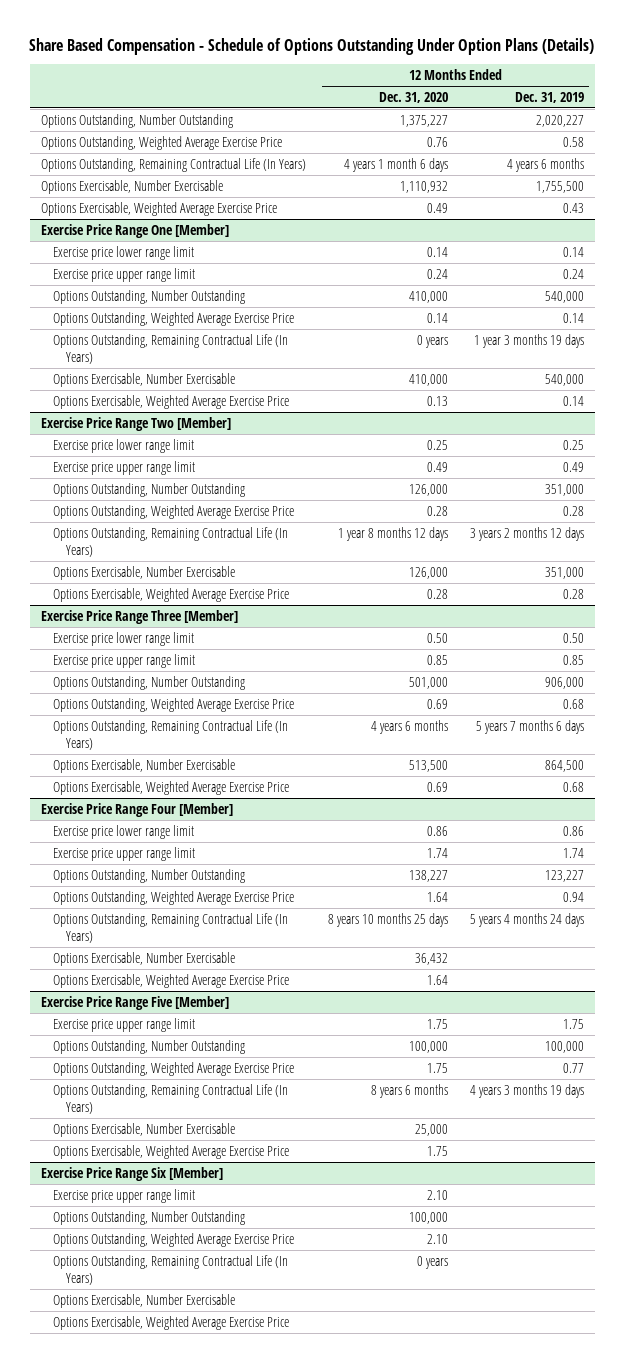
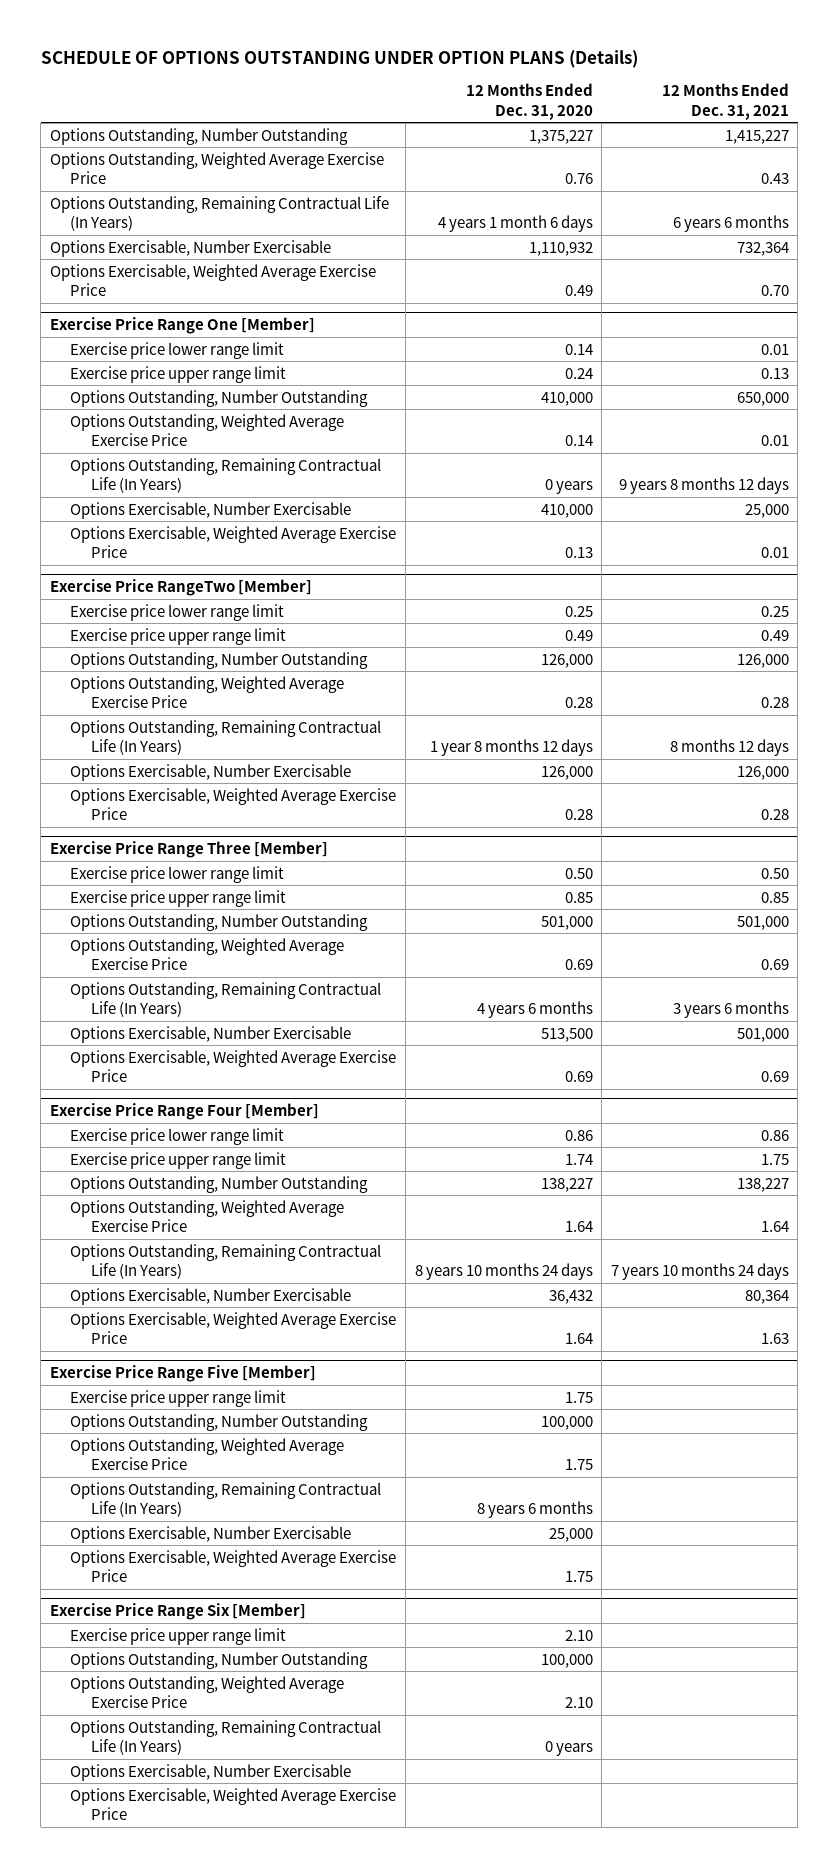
[29,37,595,55] Share Based Compensation - Schedule of Options Outstanding Under Option Plans (Details) -> [40,49,638,68] SCHEDULE OF OPTIONS OUTSTANDING UNDER OPTION PLANS (Details)
[514,91,584,103] Dec. 31, 2019 -> none
none -> [661,83,789,120] 12 Months Ended Dec. 31, 2021
[40,416,231,431] Exercise Price Range Two [Member] -> [49,579,312,597] Exercise Price RangeTwo [Member]
[327,912,448,927] 8 years 10 months 25 days -> [414,1262,593,1280] 8 years 10 months 24 days

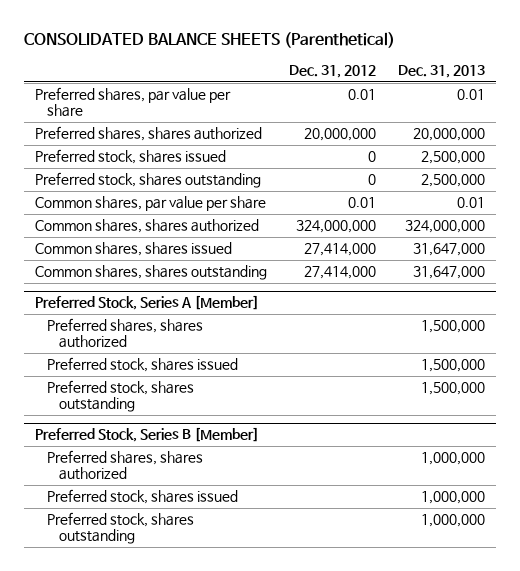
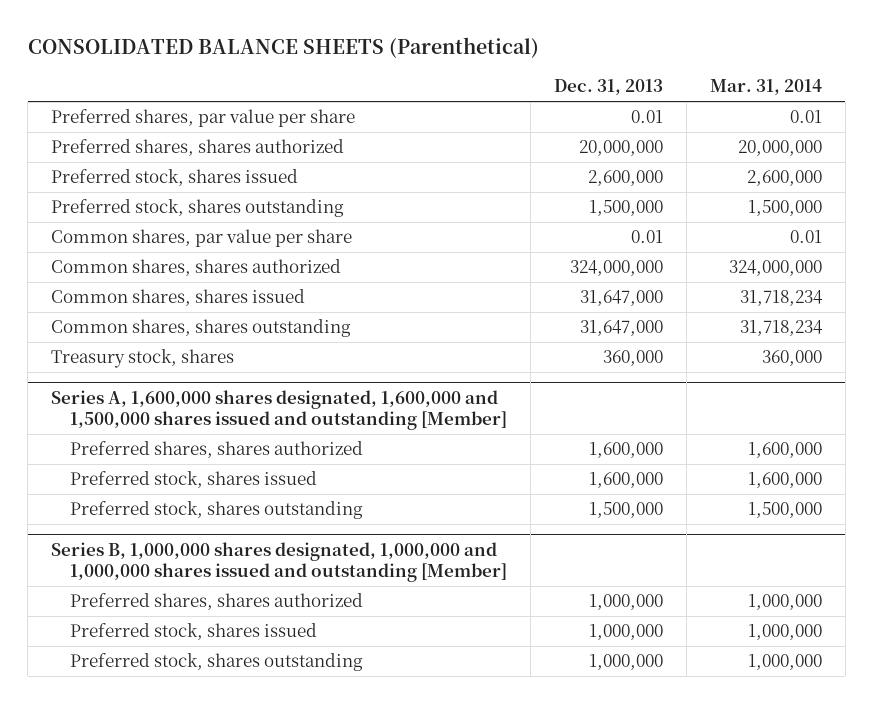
[288,65,376,79] Dec. 31, 2012 -> none
none -> [709,79,822,96] Mar. 31, 2014
[421,151,486,165] 2,500,000 -> [587,170,663,187] 2,600,000
[421,174,486,188] 2,500,000 -> [588,200,663,217] 1,500,000
[34,295,259,311] Preferred Stock, Series A [Member] -> none
none -> [51,349,235,369] Treasury stock, shares
none -> [51,390,507,431] Series A, 1,600,000 shares designated, 1,600,000 and 1,500,000 shares issued and outstanding [Member]
[421,320,486,334] 1,500,000 -> [588,442,663,459] 1,600,000
[421,359,486,373] 1,500,000 -> [588,472,663,489] 1,600,000
[34,427,259,443] Preferred Stock, Series B [Member] -> none
none -> [51,542,507,583] Series B, 1,000,000 shares designated, 1,000,000 and 1,000,000 shares issued and outstanding [Member]

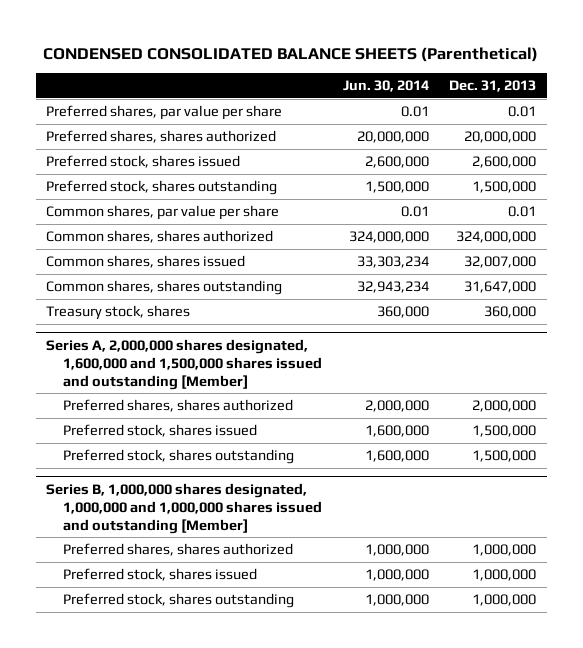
[27,37,539,59] CONSOLIDATED BALANCE SHEETS (Parenthetical) -> [43,46,539,62] CONDENSED CONSOLIDATED BALANCE SHEETS (Parenthetical)
[709,79,822,96] Mar. 31, 2014 -> none
none -> [342,80,429,93] Jun. 30, 2014
[579,290,663,307] 31,647,000 -> [464,256,537,269] 32,007,000
[51,390,507,431] Series A, 1,600,000 shares designated, 1,600,000 and 1,500,000 shares issued and outstanding [Member] -> [46,339,323,390] Series A, 2,000,000 shares designated, 1,600,000 and 1,500,000 shares issued and outstanding [Member]
[588,442,663,459] 1,600,000 -> [472,400,537,413] 2,000,000
[588,472,663,489] 1,600,000 -> [472,425,537,438] 1,500,000

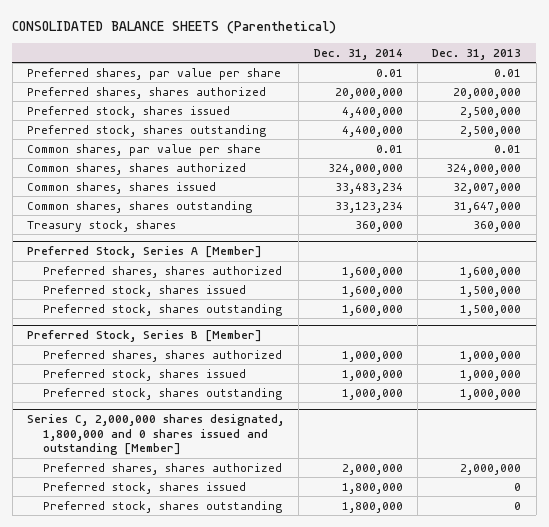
[43,46,539,62] CONDENSED CONSOLIDATED BALANCE SHEETS (Parenthetical) -> [12,20,337,34] CONSOLIDATED BALANCE SHEETS (Parenthetical)
[342,80,429,93] Jun. 30, 2014 -> none
none -> [313,48,403,60] Dec. 31, 2014
[472,156,537,169] 2,600,000 -> [460,106,522,118] 2,500,000
[472,181,537,194] 1,500,000 -> [460,125,522,137] 2,500,000
[46,339,323,390] Series A, 2,000,000 shares designated, 1,600,000 and 1,500,000 shares issued and outstanding [Member] -> none
none -> [27,246,263,259] Preferred Stock, Series A [Member]
[472,400,537,413] 2,000,000 -> [460,266,522,278] 1,600,000
[46,483,323,534] Series B, 1,000,000 shares designated, 1,000,000 and 1,000,000 shares issued and outstanding [Member] -> none
none -> [27,330,263,343] Preferred Stock, Series B [Member]
none -> [27,414,285,456] Series C, 2,000,000 shares designated, 1,800,000 and 0 shares issued and outstanding [Member]
none -> [43,462,283,475] Preferred shares, shares authorized
none -> [43,481,247,494] Preferred stock, shares issued
none -> [43,500,283,513] Preferred stock, shares outstanding

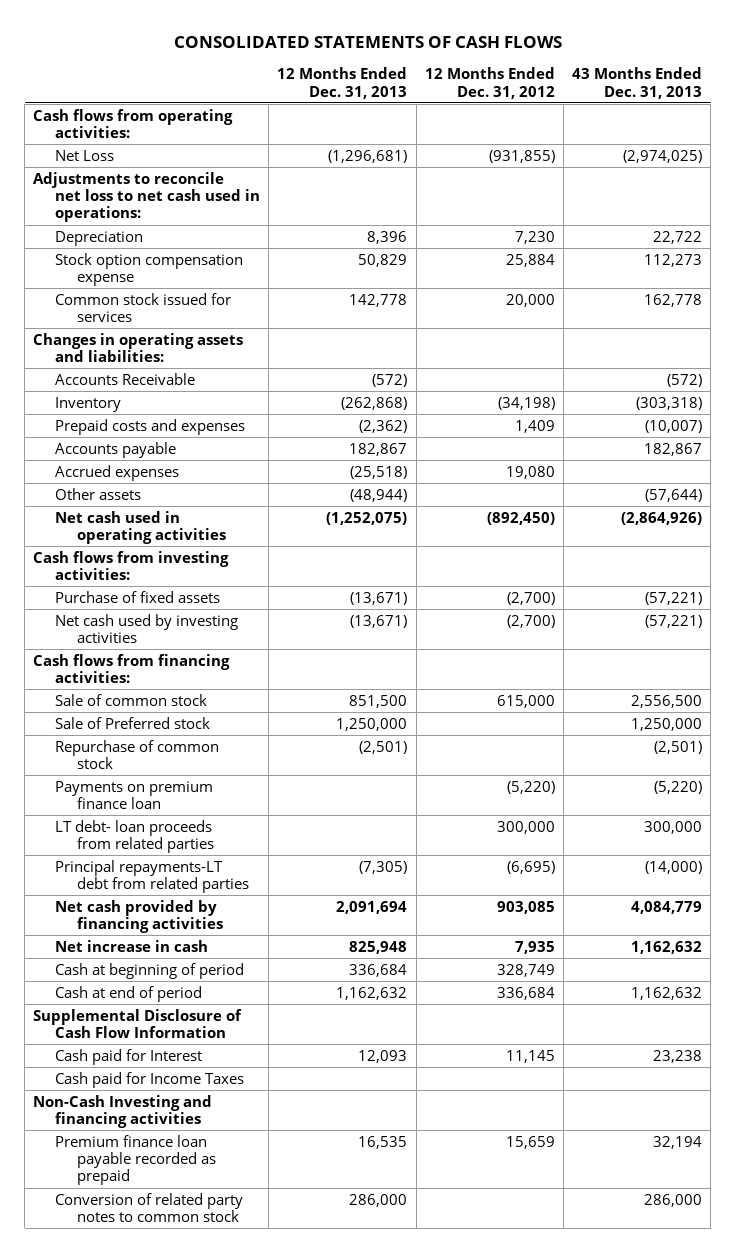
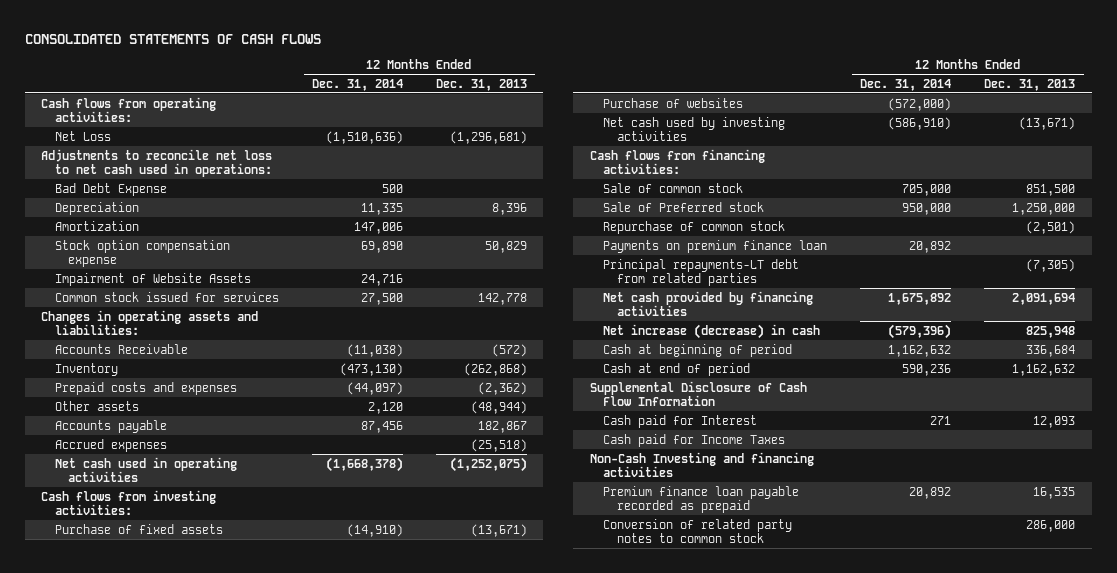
[424,67,555,99] 12 Months Ended Dec. 31, 2012 -> none
[571,67,702,99] 43 Months Ended Dec. 31, 2013 -> none
none -> [311,78,403,91] Dec. 31, 2014
none -> [54,182,167,196] Bad Debt Expense
none -> [54,220,139,231] Amortization
none -> [54,272,251,286] Impairment of Website Assets
[55,487,142,500] Other assets -> [54,400,139,411] Other assets
none -> [603,97,744,108] Purchase of websites
[55,819,214,854] LT debt- loan proceeds from related parties -> none
[55,939,209,952] Net increase in cash -> [603,323,821,339] Net increase (decrease) in cash

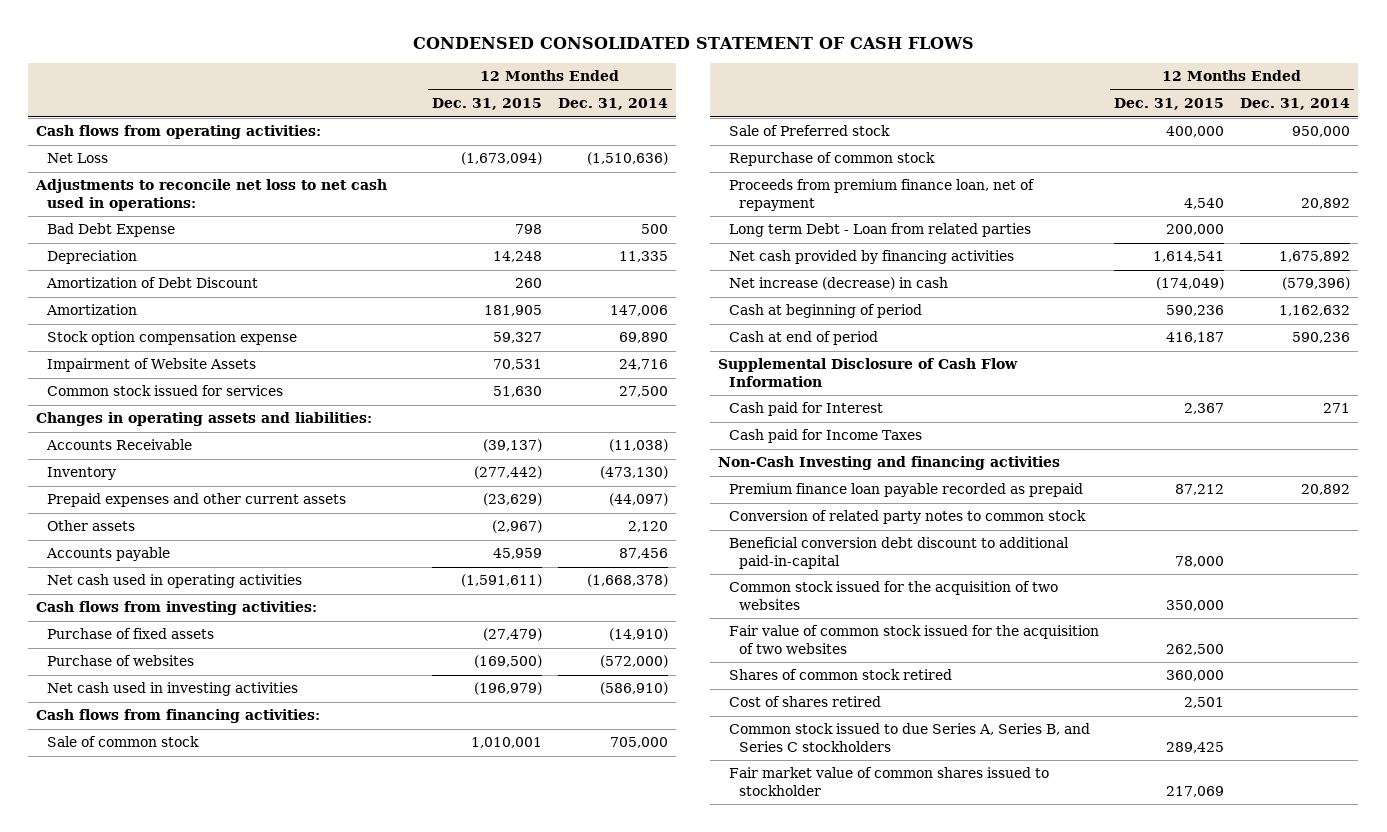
[24,33,321,44] CONSOLIDATED STATEMENTS OF CASH FLOWS -> [413,37,975,50] CONDENSED CONSOLIDATED STATEMENT OF CASH FLOWS
[435,78,527,91] Dec. 31, 2013 -> none
none -> [432,98,543,111] Dec. 31, 2015
none -> [45,277,258,289] Amortization of Debt Discount
[54,381,237,395] Prepaid costs and expenses -> [46,493,346,508] Prepaid expenses and other current assets
[54,438,167,452] Accrued expenses -> none
[603,116,786,142] Net cash used by investing activities -> [46,682,298,697] Net cash used in investing activities
[603,258,800,287] Principal repayments-LT debt from related parties -> none
[603,239,828,253] Payments on premium finance loan -> [728,179,1035,211] Proceeds from premium finance loan, net of repayment
none -> [728,223,1031,238] Long term Debt - Loan from related parties
none -> [728,537,1069,569] Beneficial conversion debt discount to additional paid-in-capital
none -> [728,581,1058,610] Common stock issued for the acquisition of two websites
none -> [728,625,1099,654] Fair value of common stock issued for the acquisition of two websites
none -> [728,669,952,681] Shares of common stock retired
none -> [728,696,881,708] Cost of shares retired
none -> [728,723,1090,752] Common stock issued to due Series A, Series B, and Series C stockholders
none -> [728,767,1049,796] Fair market value of common shares issued to stockholder

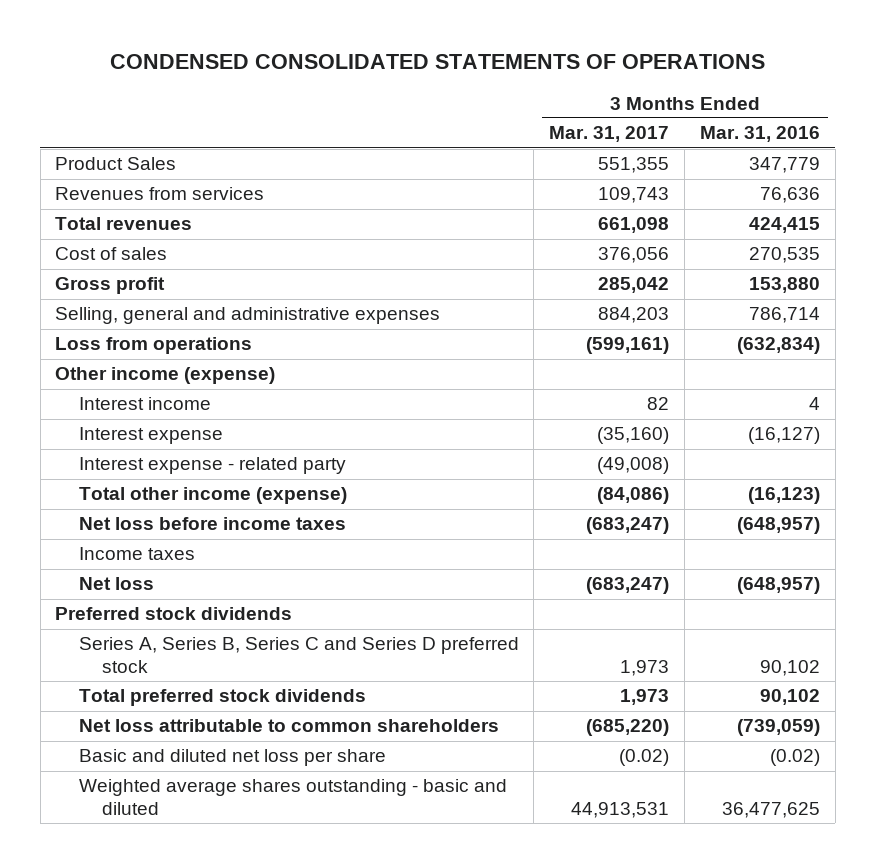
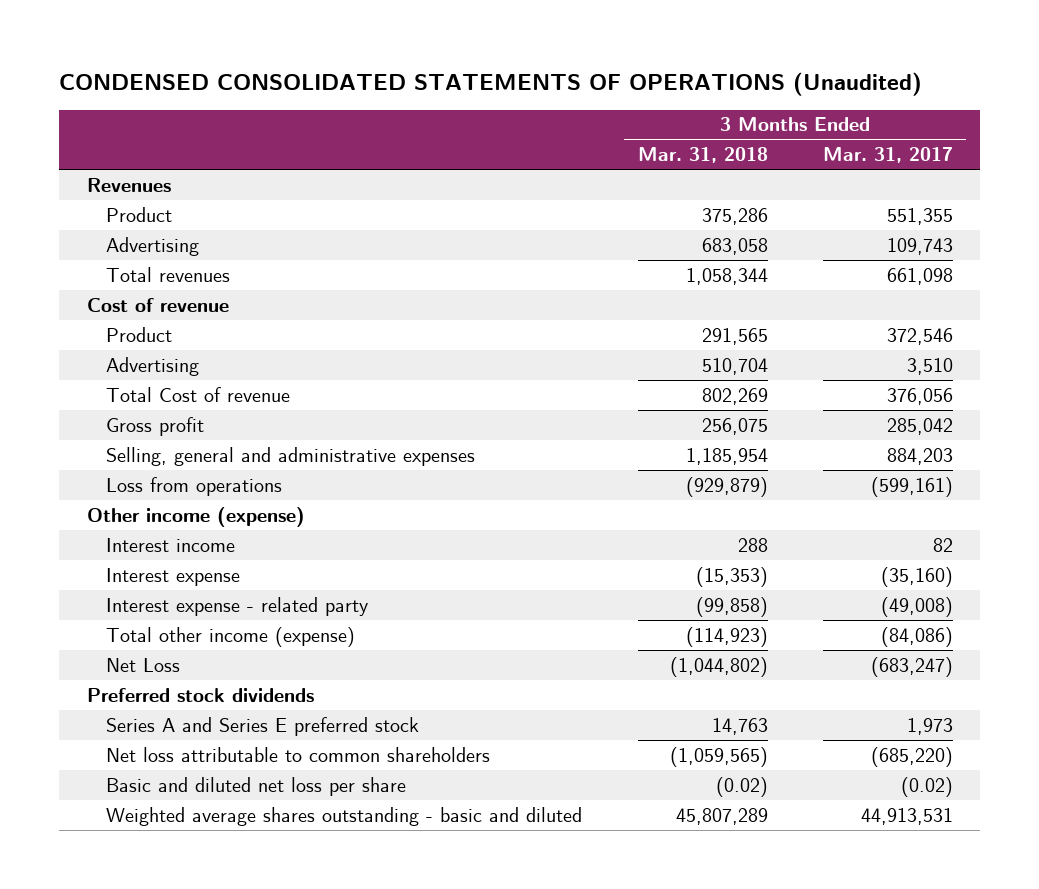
[109,54,765,70] CONDENSED CONSOLIDATED STATEMENTS OF OPERATIONS -> [59,71,923,96] CONDENSED CONSOLIDATED STATEMENTS OF OPERATIONS (Unaudited)
[699,126,820,143] Mar. 31, 2016 -> none
none -> [637,147,768,164] Mar. 31, 2018
none -> [86,177,171,192] Revenues
[55,157,177,171] Product Sales -> [106,206,173,222] Product
[55,187,265,201] Revenues from services -> [106,236,200,256] Advertising
none -> [86,297,229,312] Cost of revenue
none -> [106,326,173,342] Product
none -> [106,356,200,376] Advertising
[55,247,168,261] Cost of sales -> [106,386,291,402] Total Cost of revenue
[78,517,346,531] Net loss before income taxes -> none
[78,547,195,561] Income taxes -> none
[78,577,154,591] Net loss -> [106,657,181,672] Net Loss
[78,689,366,707] Total preferred stock dividends -> none
[78,637,519,674] Series A, Series B, Series C and Series D preferred stock -> [106,716,420,736] Series A and Series E preferred stock

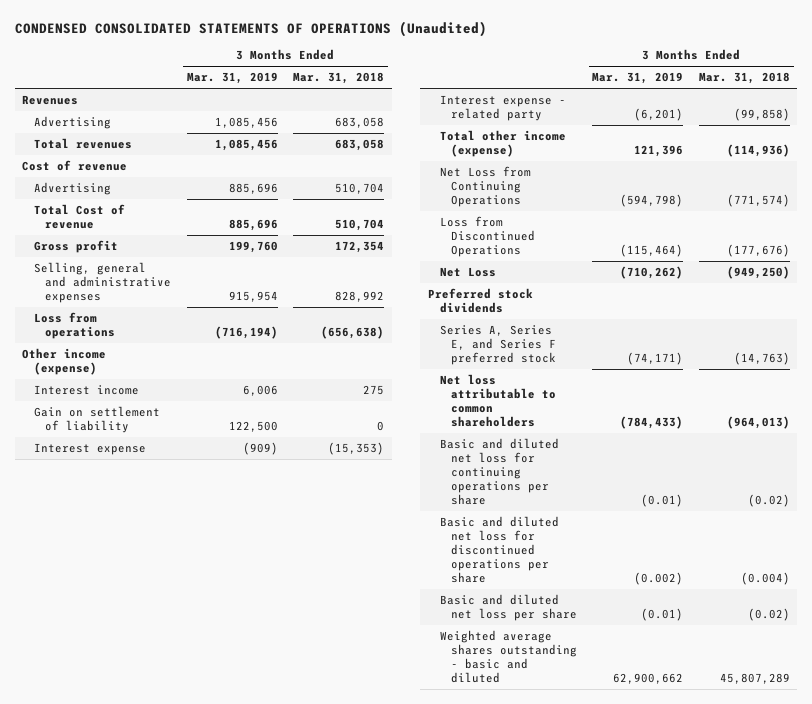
[822,147,953,164] Mar. 31, 2017 -> none
none -> [186,72,278,85] Mar. 31, 2019
[106,206,173,222] Product -> none
[685,267,768,285] 1,058,344 -> [334,139,384,152] 683,058
[106,326,173,342] Product -> none
[701,387,768,405] 802,269 -> [334,219,384,232] 510,704
[701,417,768,435] 256,075 -> [334,241,384,254] 172,354
[685,447,768,465] 1,185,954 -> [334,291,384,303] 828,992
[685,476,768,497] (929,879) -> [320,326,384,340] (656,638)
[737,537,768,552] 288 -> [362,385,384,396] 275
none -> [33,406,160,434] Gain on settlement of liability
[685,626,768,647] (114,923) -> [726,144,790,158] (114,936)
none -> [439,166,531,208] Net Loss from Continuing Operations
none -> [439,216,536,258] Loss from Discontinued Operations
[669,656,768,677] (1,044,802) -> [726,266,790,280] (949,250)
[106,716,420,736] Series A and Series E preferred stock -> [439,325,557,366] Series A, Series E, and Series F preferred stock
[711,717,768,735] 14,763 -> [733,352,790,366] (14,763)
[669,746,768,767] (1,059,565) -> [726,416,790,430] (964,013)
none -> [439,438,559,506] Basic and diluted net loss for continuing operations per share
none -> [439,516,559,584] Basic and diluted net loss for discontinued operations per share

